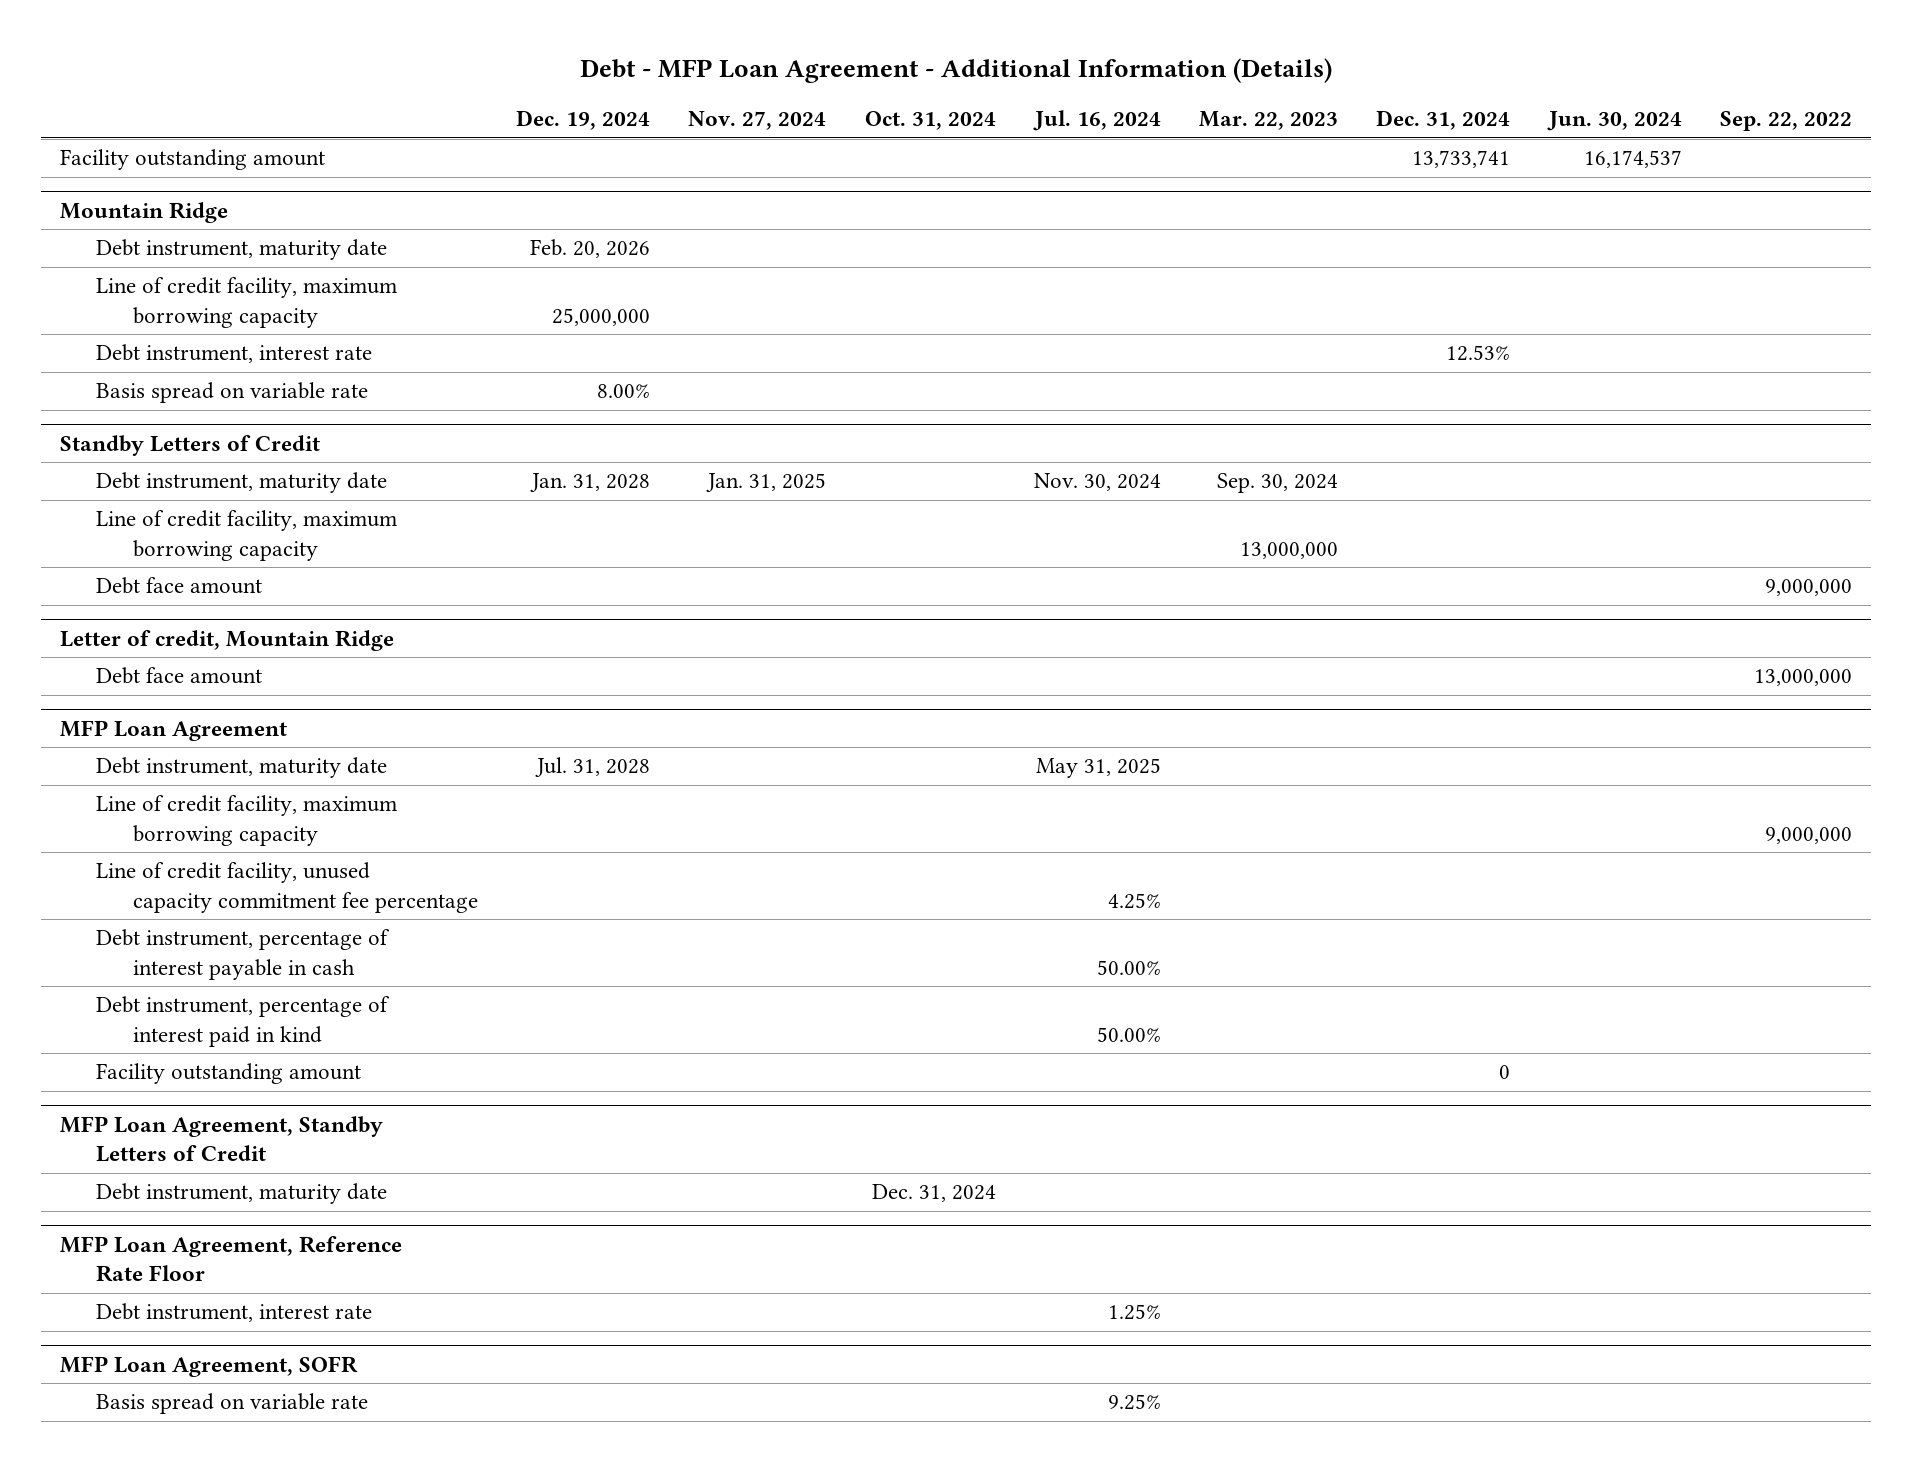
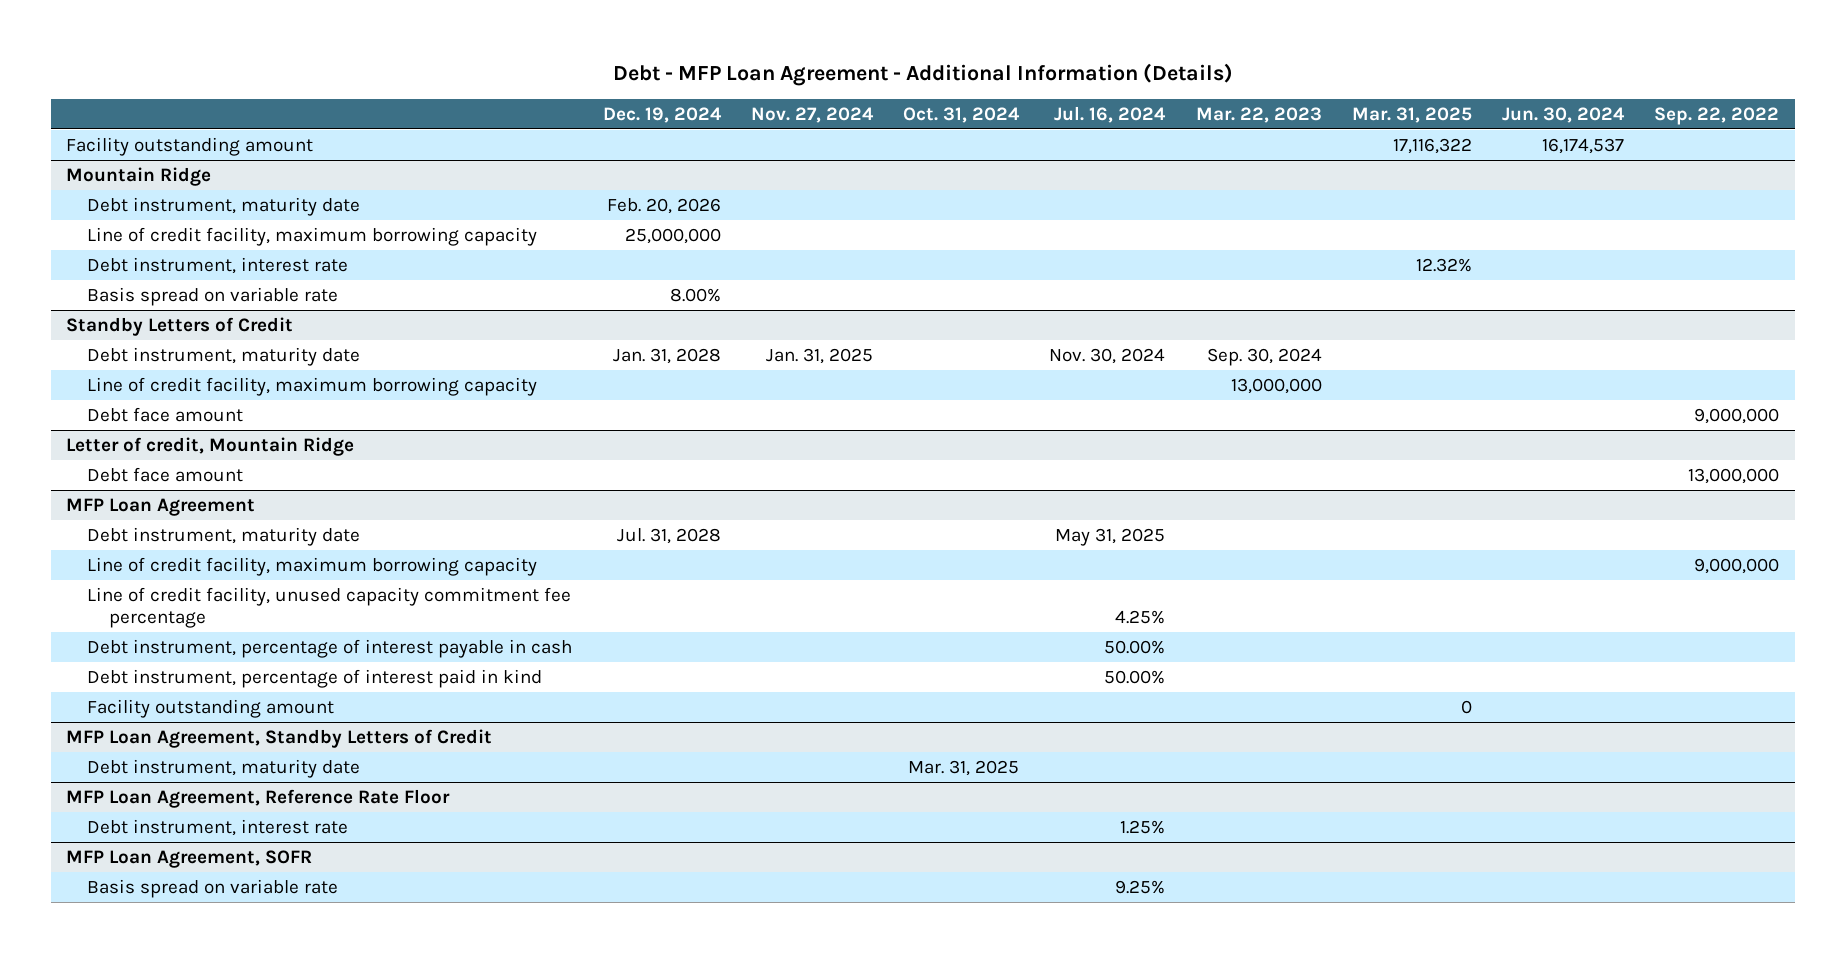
[1376,110,1511,131] Dec. 31, 2024 -> none
none -> [1351,106,1472,123] Mar. 31, 2025
[871,1184,996,1203] Dec. 31, 2024 -> [908,759,1020,776] Mar. 31, 2025

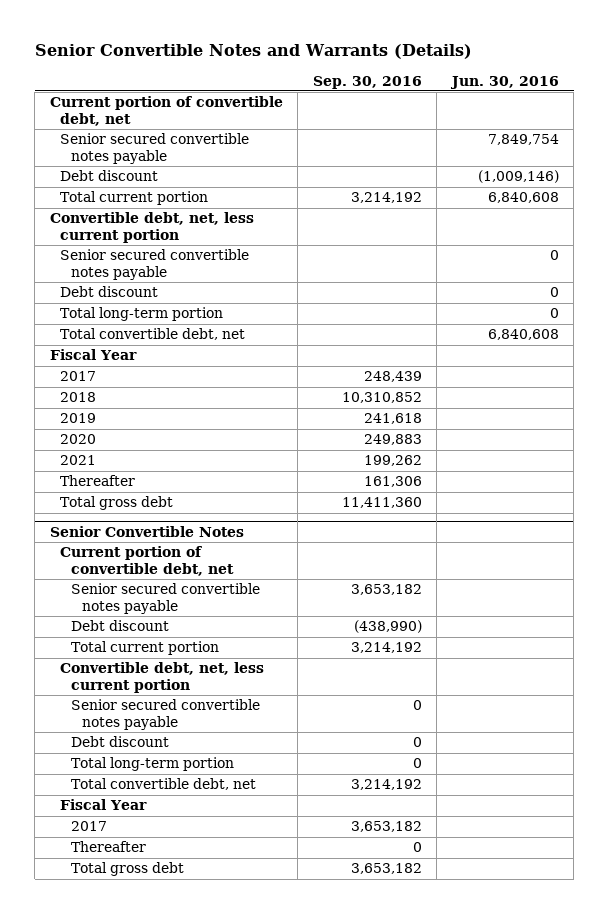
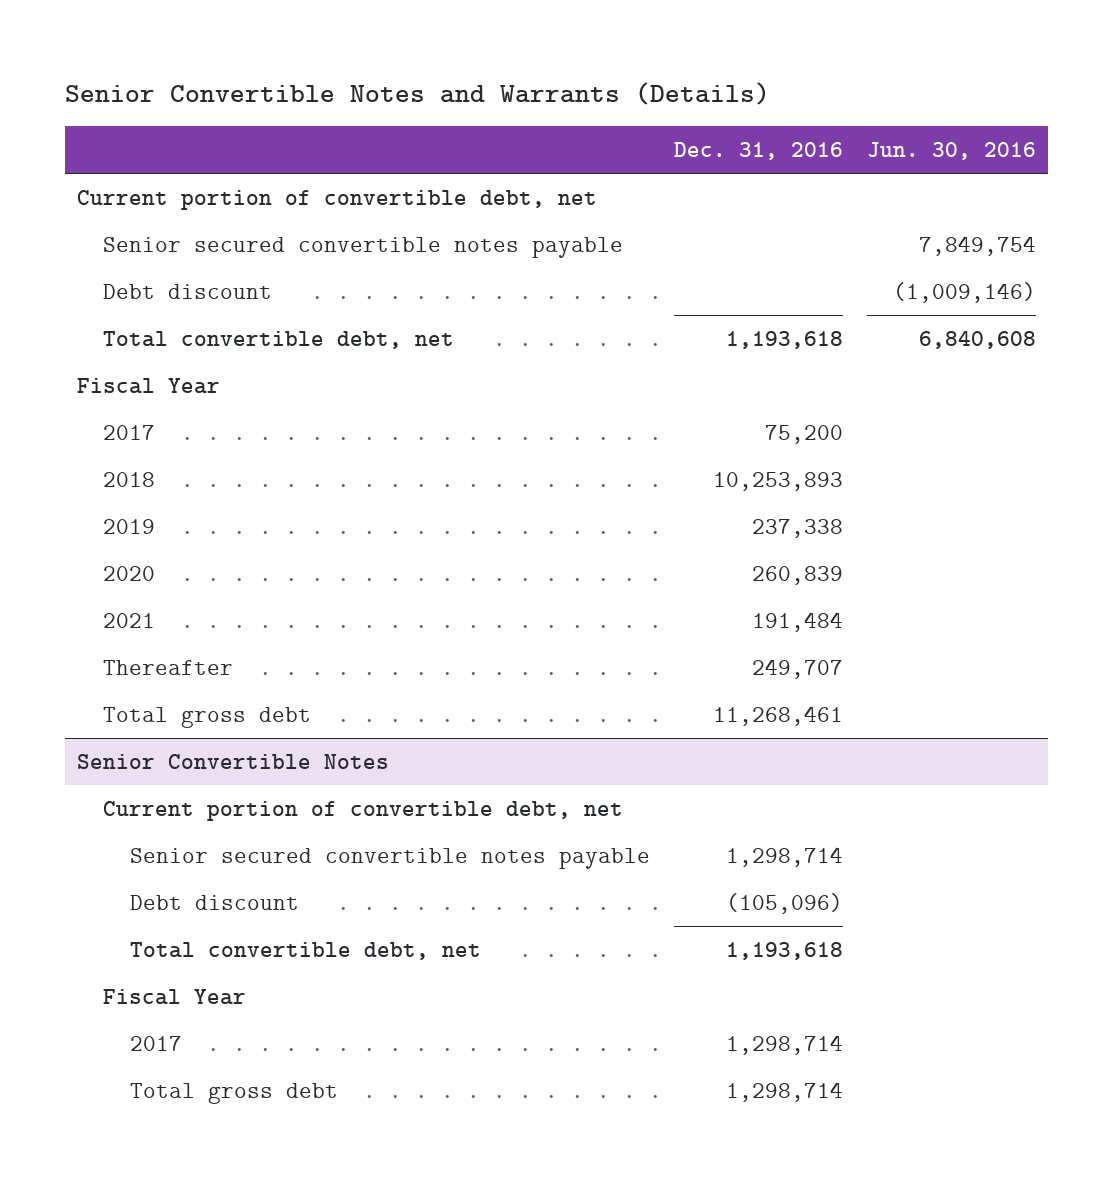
[312,75,422,89] Sep. 30, 2016 -> none
none -> [673,142,843,161] Dec. 31, 2016
[60,191,209,206] Total current portion -> none
[49,212,254,243] Convertible debt, net, less current portion -> none
[60,249,250,280] Senior secured convertible notes payable -> none
[60,286,159,298] Debt discount -> none
[60,307,224,322] Total long-term portion -> none
[71,641,220,656] Total current portion -> none
[60,662,265,693] Convertible debt, net, less current portion -> none
[71,699,261,730] Senior secured convertible notes payable -> none
[71,736,170,748] Debt discount -> none
[71,757,235,772] Total long-term portion -> none
[71,841,147,853] Thereafter -> none

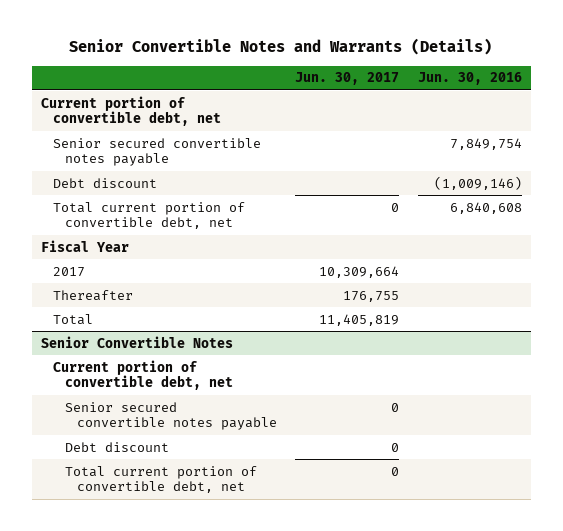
[673,142,843,161] Dec. 31, 2016 -> none
none -> [295,72,400,86] Jun. 30, 2017
[103,330,455,349] Total convertible debt, net -> [52,201,245,230] Total current portion of convertible debt, net
[103,471,156,487] 2018 -> none
[103,518,156,534] 2019 -> none
[103,565,156,581] 2020 -> none
[103,612,156,628] 2021 -> none
[103,706,312,728] Total gross debt -> [52,313,93,325] Total
[103,988,247,1005] Fiscal Year -> none
[129,1035,182,1051] 2017 -> none
[129,1082,338,1104] Total gross debt -> none
[129,941,481,960] Total convertible debt, net -> [64,465,257,494] Total current portion of convertible debt, net

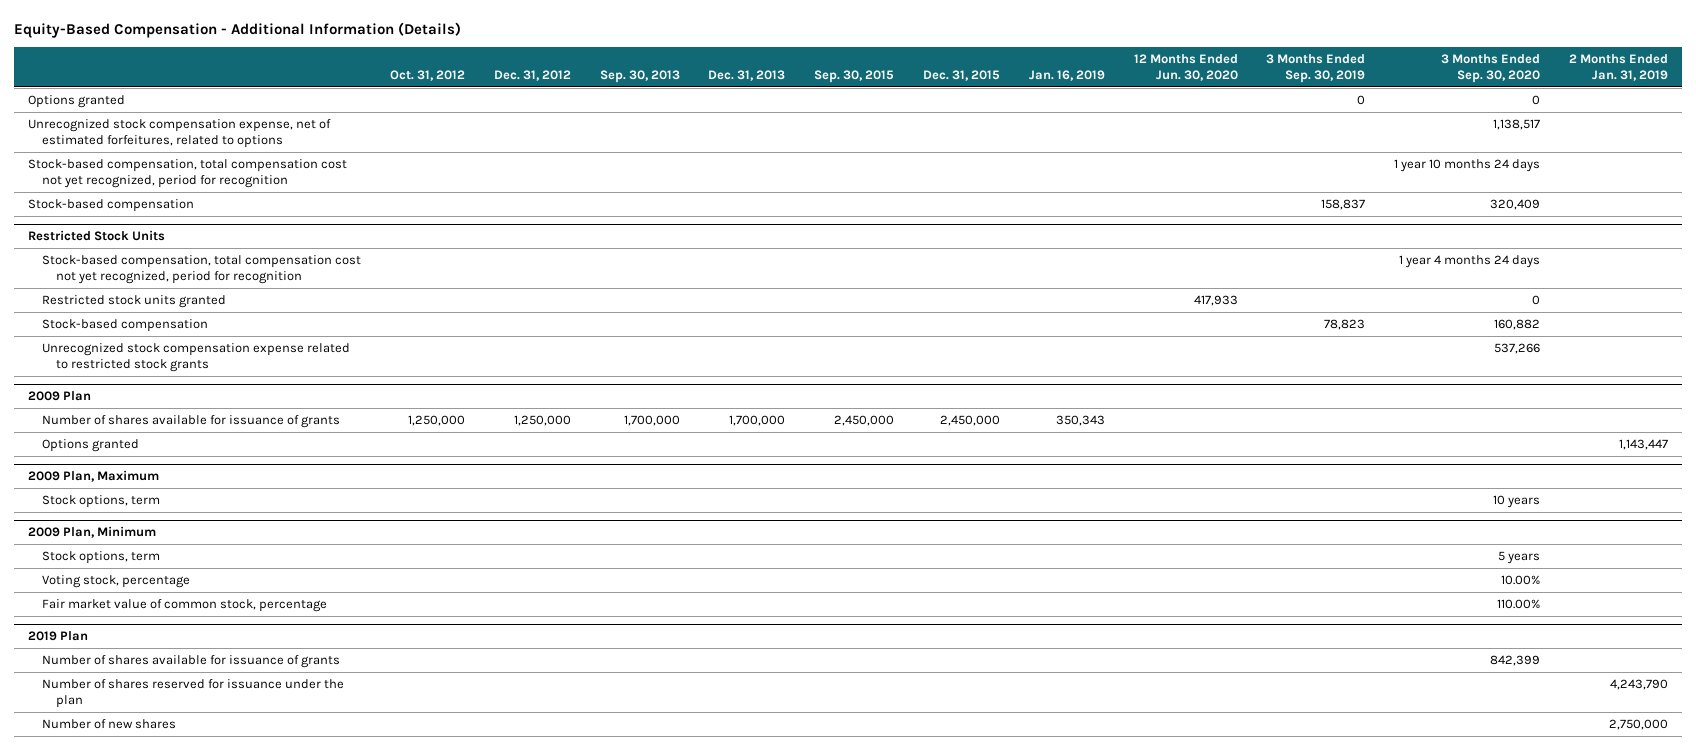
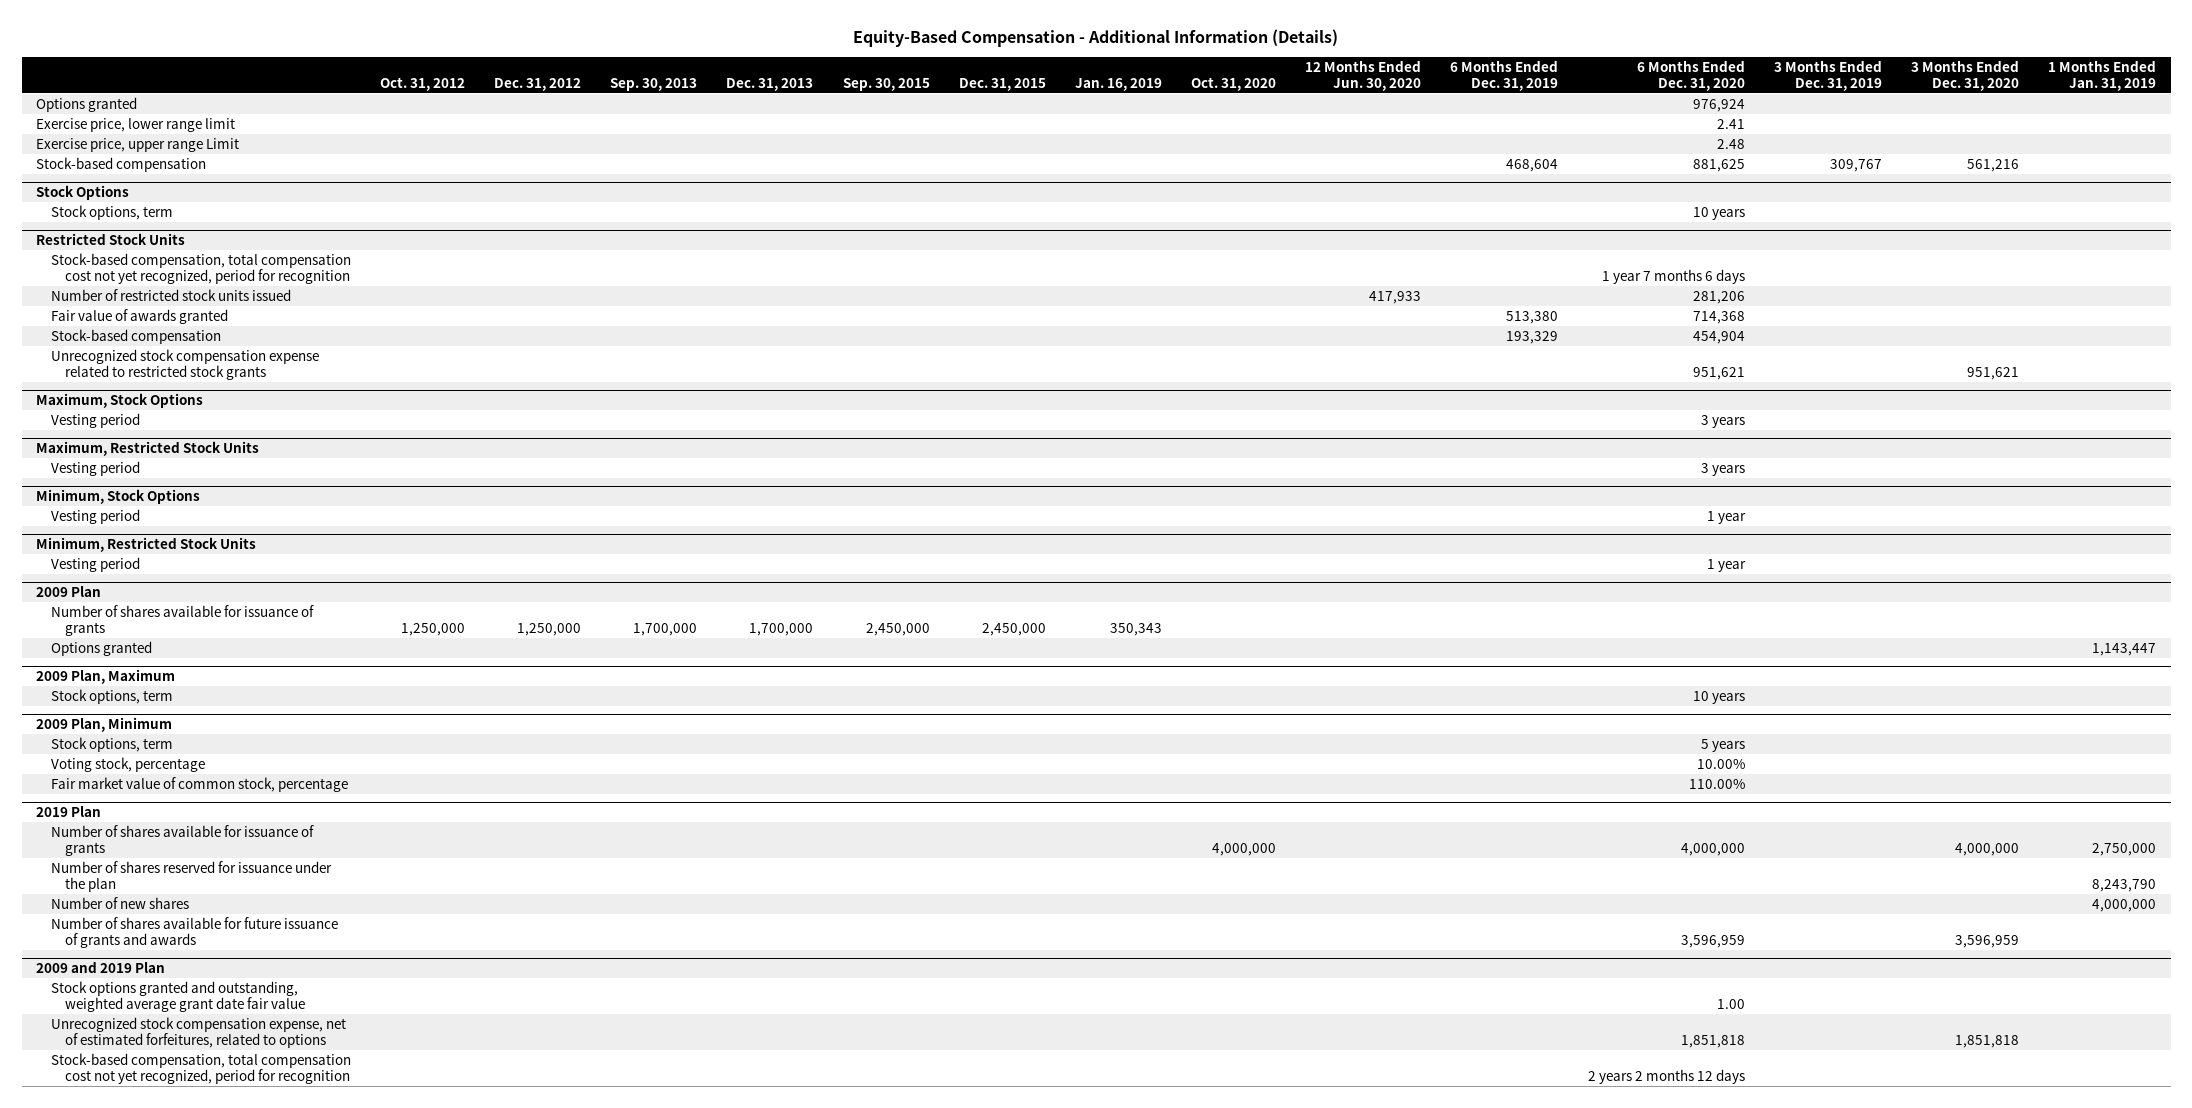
[1266,53,1366,84] 3 Months Ended Sep. 30, 2019 -> none
[1441,53,1541,84] 3 Months Ended Sep. 30, 2020 -> none
[1568,53,1668,82] 2 Months Ended Jan. 31, 2019 -> none
none -> [1191,76,1277,91] Oct. 31, 2020
none -> [1450,59,1559,91] 6 Months Ended Dec. 31, 2019
none -> [1636,59,1745,91] 6 Months Ended Dec. 31, 2020
none -> [1773,59,1882,91] 3 Months Ended Dec. 31, 2019
none -> [1910,59,2019,91] 3 Months Ended Dec. 31, 2020
none -> [2048,59,2157,91] 1 Months Ended Jan. 31, 2019
[28,118,332,149] Unrecognized stock compensation expense, net of estimated forfeitures, related to options -> none
[28,158,348,189] Stock-based compensation, total compensation cost not yet recognized, period for recognition -> none
none -> [36,118,236,133] Exercise price, lower range limit
none -> [36,138,240,153] Exercise price, upper range Limit
none -> [36,185,130,201] Stock Options
none -> [50,205,173,221] Stock options, term
[42,294,227,308] Restricted stock units granted -> [50,289,291,302] Number of restricted stock units issued
none -> [50,309,228,325] Fair value of awards granted
none -> [36,393,204,409] Maximum, Stock Options
none -> [50,413,140,429] Vesting period
none -> [36,441,260,457] Maximum, Restricted Stock Units
none -> [50,461,140,477] Vesting period
none -> [36,489,201,505] Minimum, Stock Options
none -> [50,509,140,525] Vesting period
none -> [36,537,257,553] Minimum, Restricted Stock Units
none -> [50,557,140,573] Vesting period
none -> [50,917,338,949] Number of shares available for future issuance of grants and awards
none -> [36,961,166,974] 2009 and 2019 Plan
none -> [50,981,306,1013] Stock options granted and outstanding, weighted average grant date fair value
none -> [50,1017,346,1049] Unrecognized stock compensation expense, net of estimated forfeitures, related to options
none -> [50,1053,351,1085] Stock-based compensation, total compensation cost not yet recognized, period for recognition

